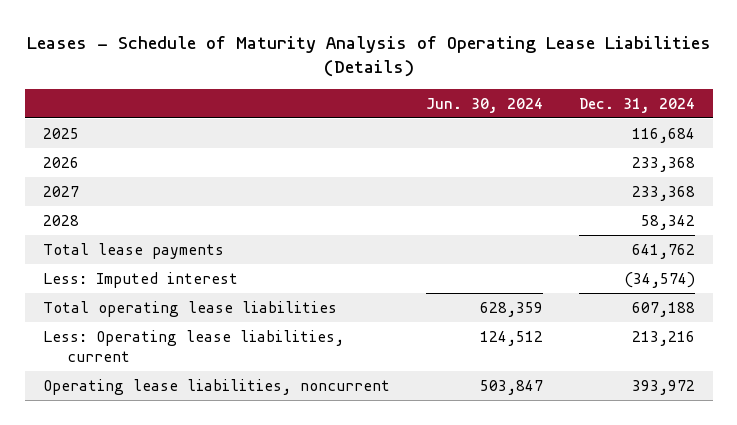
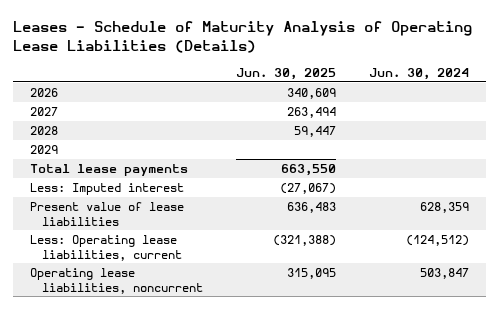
[578,97,695,113] Dec. 31, 2024 -> none
none -> [235,67,336,80] Jun. 30, 2025
[42,127,79,139] 2025 -> none
none -> [29,144,58,154] 2029
[42,300,337,317] Total operating lease liabilities -> [29,201,184,226] Present value of lease liabilities
[479,330,543,346] 124,512 -> [406,234,470,246] (124,512)

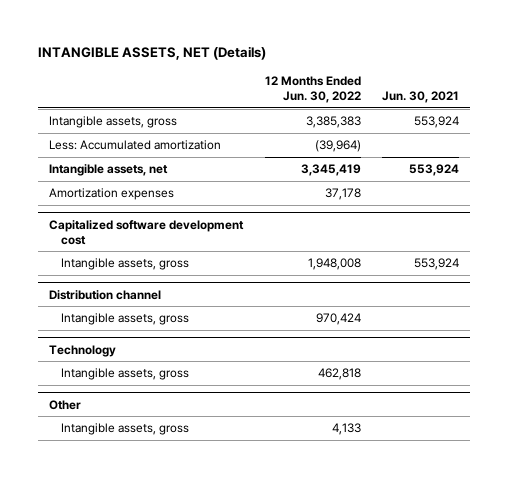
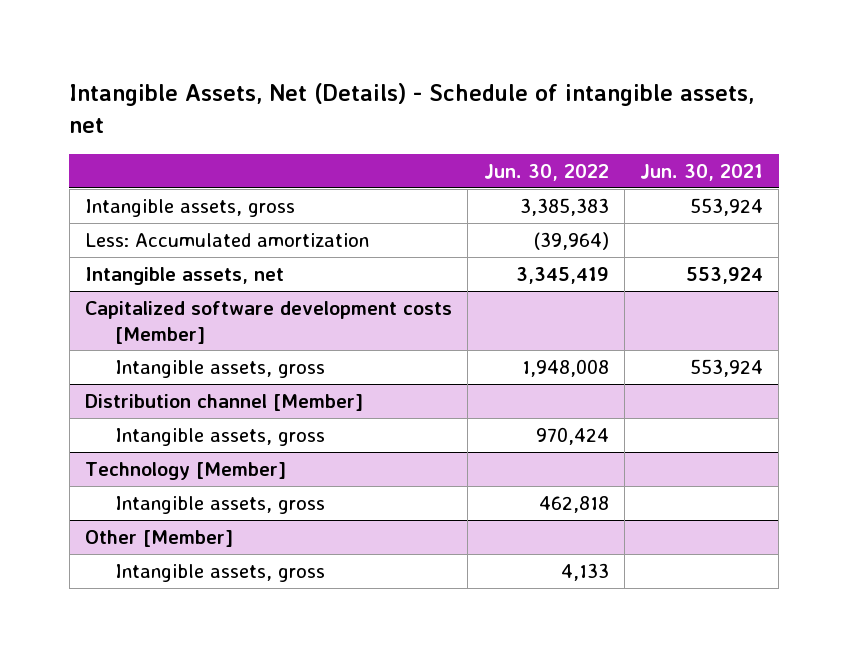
[38,45,267,60] INTANGIBLE ASSETS, NET (Details) -> [69,83,755,134] Intangible Assets, Net (Details) - Schedule of intangible assets, net
[264,76,361,103] 12 Months Ended Jun. 30, 2022 -> none
none -> [483,163,609,181] Jun. 30, 2022
[49,188,175,201] Amortization expenses -> none
[49,219,245,245] Capitalized software development cost -> [85,300,453,344] Capitalized software development costs [Member]
[49,289,162,300] Distribution channel -> [85,393,364,411] Distribution channel [Member]
[49,344,117,357] Technology -> [85,461,287,480] Technology [Member]
[49,399,82,410] Other -> [85,529,234,547] Other [Member]

